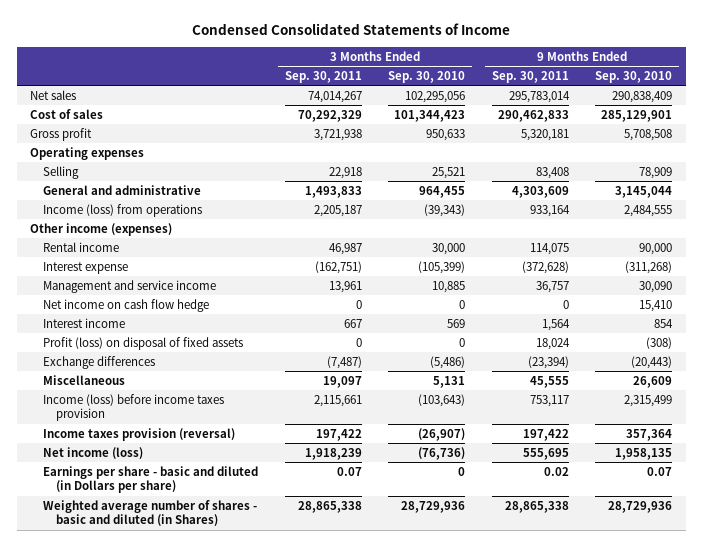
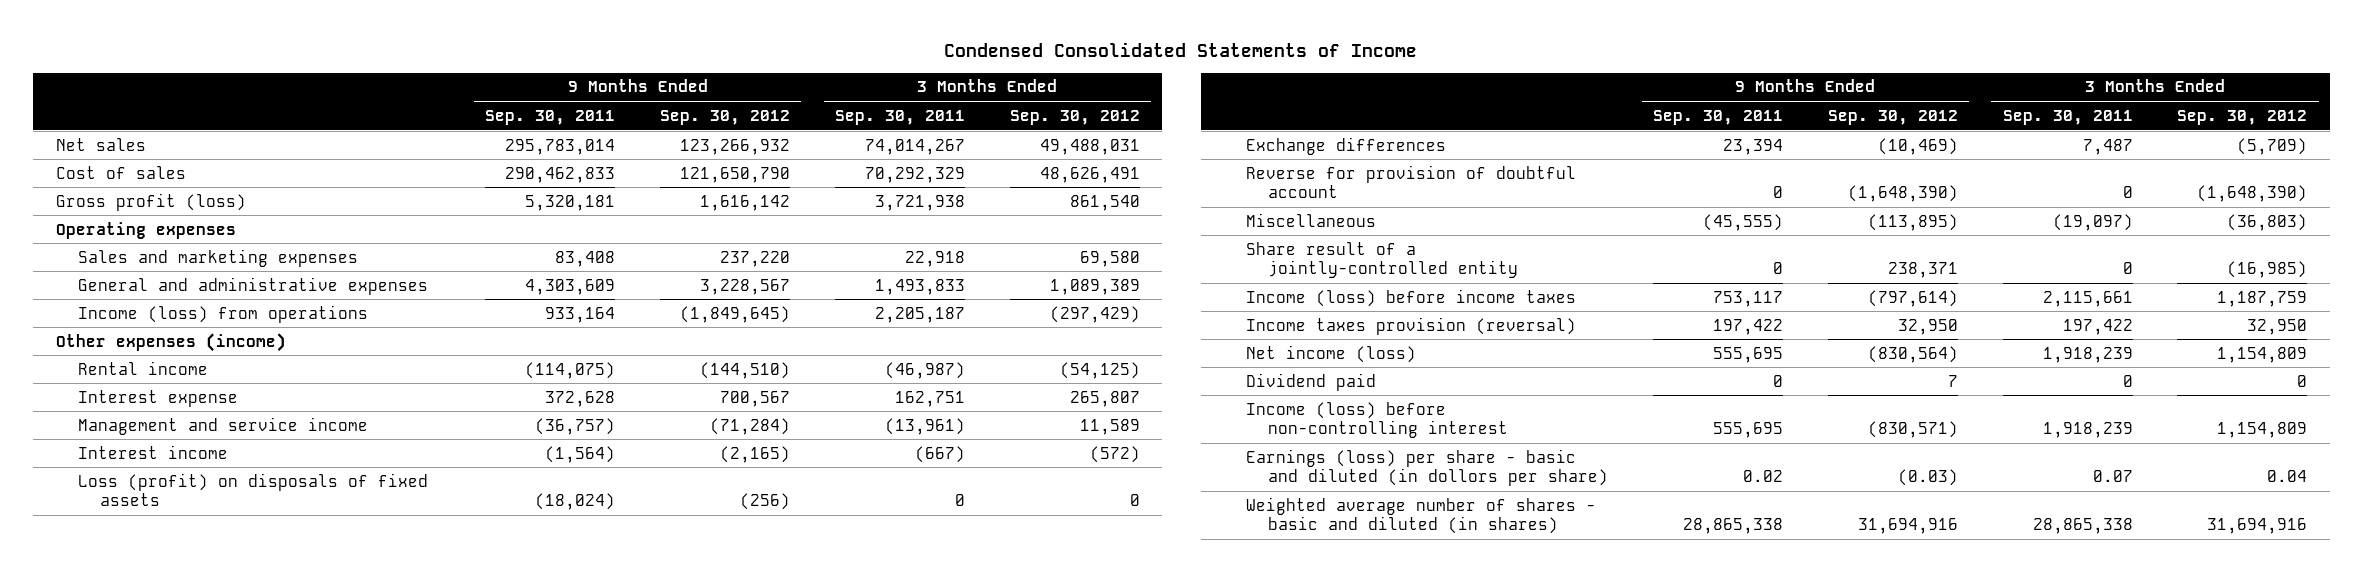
[388,71,466,84] Sep. 30, 2010 -> none
[595,71,673,84] Sep. 30, 2010 -> none
none -> [660,109,791,125] Sep. 30, 2012
none -> [1009,109,1140,125] Sep. 30, 2012
[30,127,93,141] Gross profit -> [55,192,246,211] Gross profit (loss)
[43,165,80,179] Selling -> [77,248,358,267] Sales and marketing expenses
[43,184,202,195] General and administrative -> [77,276,428,295] General and administrative expenses
[43,298,210,312] Net income on cash flow hedge -> none
[30,222,173,236] Other income (expenses) -> [55,332,286,352] Other expenses (income)
[328,242,362,255] 46,987 -> [884,361,965,379] (46,987)
[529,242,569,255] 114,075 -> [525,361,616,379] (114,075)
[314,260,362,274] (162,751) -> [894,390,965,407] 162,751
[521,260,569,274] (372,628) -> [545,390,616,407] 372,628
[328,280,362,293] 13,961 -> [884,417,965,435] (13,961)
[535,280,569,293] 36,757 -> [535,417,616,435] (36,757)
[343,318,362,328] 667 -> [914,445,965,463] (667)
[541,318,570,331] 1,564 -> [545,445,616,463] (1,564)
[43,336,244,350] Profit (loss) on disposal of fixed assets -> [77,472,428,506] Loss (profit) on disposals of fixed assets
[535,337,570,350] 18,024 -> [535,492,616,510] (18,024)
[326,355,362,369] (7,487) -> [2082,138,2133,155] 7,487
[527,355,569,369] (23,394) -> [1722,138,1783,155] 23,394
none -> [1245,164,1576,198] Reverse for provision of doubtful account
[322,375,362,388] 19,097 -> [2052,213,2133,231] (19,097)
[529,375,569,388] 45,555 -> [1702,213,1783,231] (45,555)
none -> [1245,241,1519,278] Share result of a jointly-controlled entity
[43,393,225,422] Income (loss) before income taxes provision -> [1245,288,1576,307] Income (loss) before income taxes
none -> [1245,372,1376,391] Dividend paid
none -> [1245,401,1509,438] Income (loss) before non-controlling interest
[43,465,259,494] Earnings per share - basic and diluted (in Dollars per share) -> [1245,448,1609,486] Earnings (loss) per share - basic and diluted (in dollors per share)
[43,499,258,527] Weighted average number of shares - basic and diluted (in Shares) -> [1245,496,1596,534] Weighted average number of shares - basic and diluted (in shares)

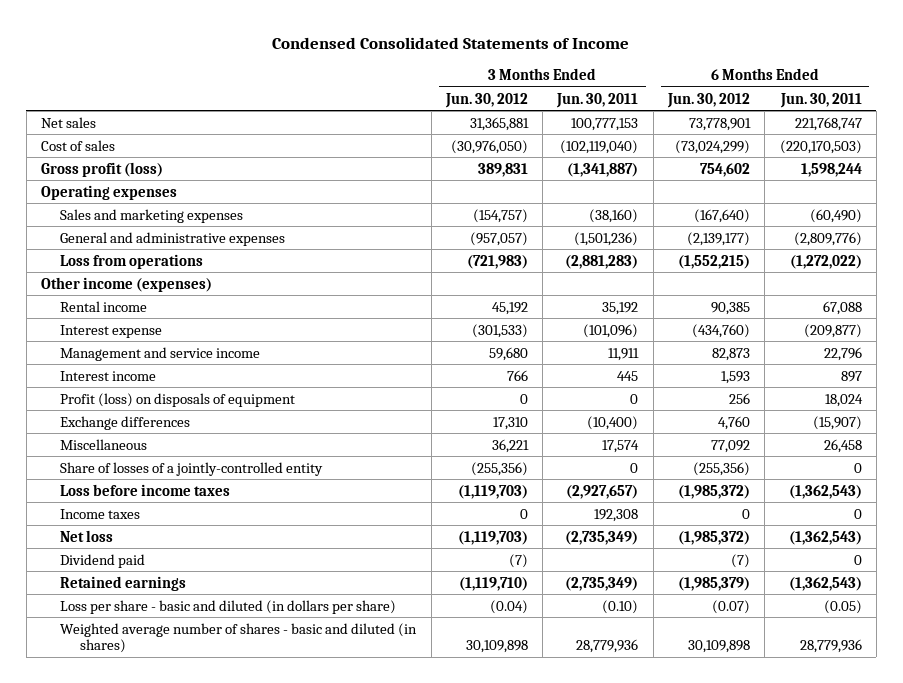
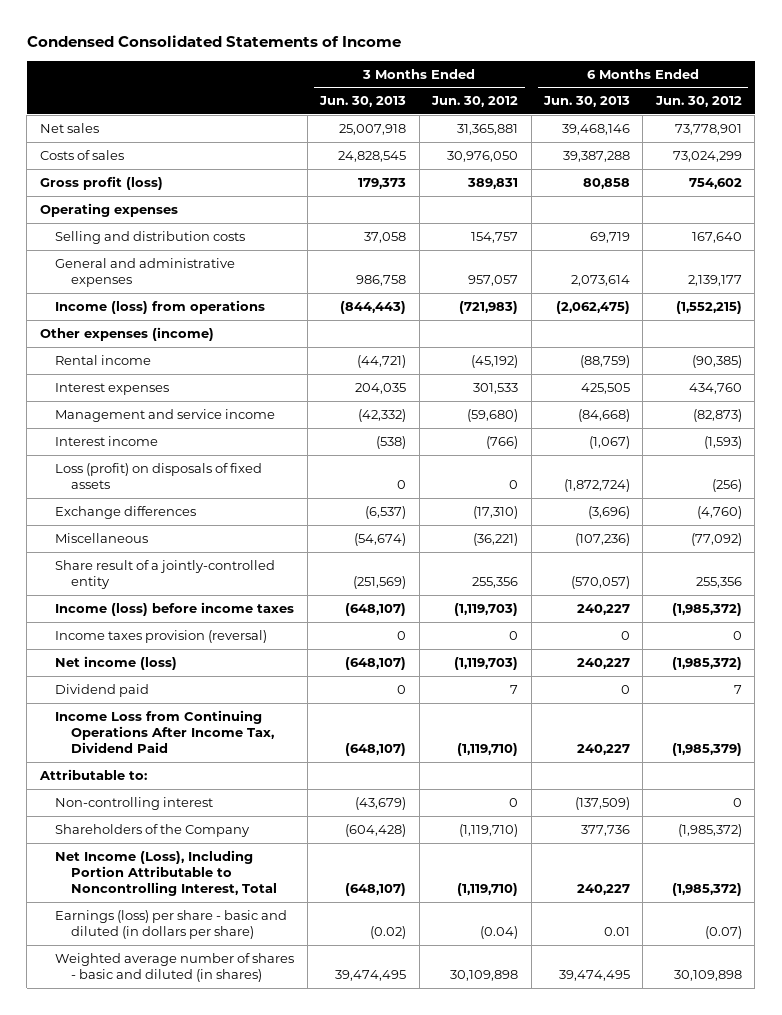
[556,92,639,108] Jun. 30, 2011 -> none
[779,92,862,108] Jun. 30, 2011 -> none
none -> [319,96,407,108] Jun. 30, 2013
none -> [543,96,631,108] Jun. 30, 2013
[41,139,116,151] Cost of sales -> [39,149,124,160] Costs of sales
[450,139,528,154] (30,976,050) -> [447,150,519,162] 30,976,050
[675,139,751,154] (73,024,299) -> [672,150,742,162] 73,024,299
[60,208,244,223] Sales and marketing expenses -> none
none -> [55,230,246,244] Selling and distribution costs
[469,231,528,246] (957,057) -> [468,275,519,287] 957,057
[687,231,751,246] (2,139,177) -> [687,275,742,287] 2,139,177
[60,253,204,269] Loss from operations -> [55,299,266,314] Income (loss) from operations
[41,276,213,292] Other income (expenses) -> [39,326,214,341] Other expenses (income)
[491,301,528,315] 45,192 -> [471,354,519,368] (45,192)
[711,301,751,315] 90,385 -> [691,354,742,368] (90,385)
[60,324,163,338] Interest expense -> [55,382,170,395] Interest expenses
[471,323,528,338] (301,533) -> [473,382,519,394] 301,533
[692,323,751,338] (434,760) -> [688,382,742,394] 434,760
[488,346,528,361] 59,680 -> [467,408,519,422] (59,680)
[712,347,751,361] 82,873 -> [692,408,742,422] (82,873)
[506,369,528,381] 766 -> [486,435,519,449] (766)
[721,370,751,384] 1,593 -> [703,435,742,449] (1,593)
[60,392,296,407] Profit (loss) on disposals of equipment -> [55,462,263,490] Loss (profit) on disposals of fixed assets
[729,392,751,404] 256 -> [711,479,742,493] (256)
[492,416,528,430] 17,310 -> [473,505,519,519] (17,310)
[718,415,751,430] 4,760 -> [696,505,742,519] (4,760)
[491,438,529,453] 36,221 -> [473,532,519,546] (36,221)
[711,439,751,453] 77,092 -> [690,532,742,546] (77,092)
[60,461,324,476] Share of losses of a jointly-controlled entity -> [55,559,276,590] Share result of a jointly-controlled entity
[470,461,528,476] (255,356) -> [472,577,519,589] 255,356
[693,461,751,476] (255,356) -> [695,577,742,589] 255,356
[60,483,231,496] Loss before income taxes -> [55,601,295,616] Income (loss) before income taxes
[60,508,141,519] Income taxes -> [55,629,268,643] Income taxes provision (reversal)
[60,529,114,542] Net loss -> [55,655,178,670] Net income (loss)
[508,553,528,568] (7) -> [510,684,519,694] 7
[731,553,751,568] (7) -> [733,684,742,694] 7
[60,575,187,591] Retained earnings -> [55,709,274,754] Income Loss from Continuing Operations After Income Tax, Dividend Paid
none -> [38,768,147,780] Attributable to:
none -> [55,796,214,810] Non-controlling interest
none -> [55,823,251,837] Shareholders of the Company
none -> [55,849,277,897] Net Income (Loss), Including Portion Attributable to Noncontrolling Interest, Total
[60,599,397,614] Loss per share - basic and diluted (in dollars per share) -> [55,909,288,940] Earnings (loss) per share - basic and diluted (in dollars per share)

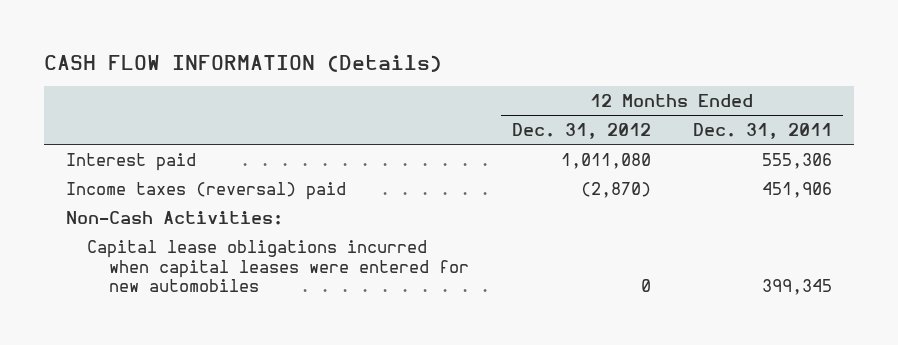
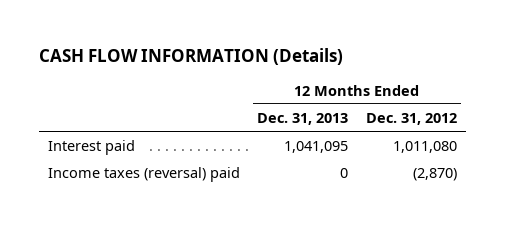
[693,122,833,139] Dec. 31, 2011 -> none
none -> [257,112,349,125] Dec. 31, 2013
[65,210,283,225] Non-Cash Activities: -> none
[87,239,470,293] Capital lease obligations incurred when capital leases were entered for new automobiles -> none

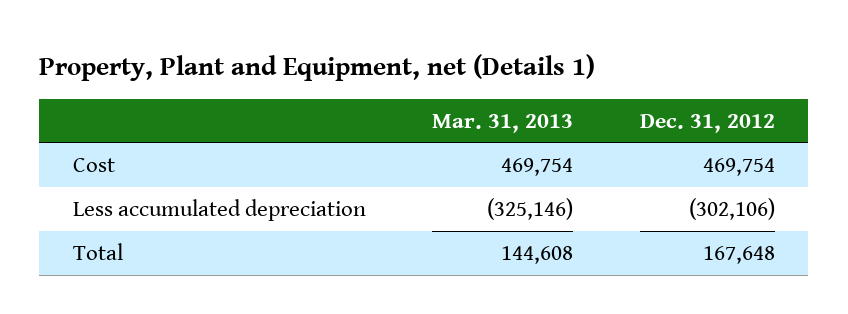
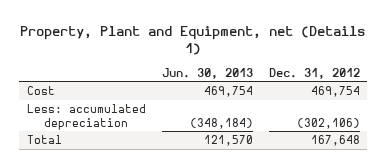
[432,113,574,133] Mar. 31, 2013 -> none
none -> [161,67,253,79] Jun. 30, 2013
[72,199,366,222] Less accumulated depreciation -> [27,104,147,130] Less: accumulated depreciation

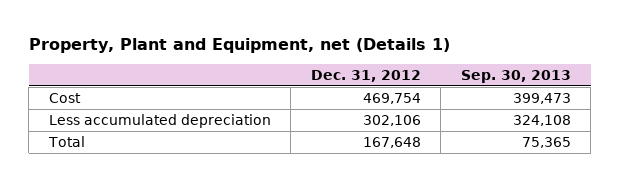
[161,67,253,79] Jun. 30, 2013 -> none
none -> [460,69,571,83] Sep. 30, 2013
[27,104,147,130] Less: accumulated depreciation -> [48,113,271,128] Less accumulated depreciation
[296,117,360,129] (302,106) -> [362,114,421,126] 302,106

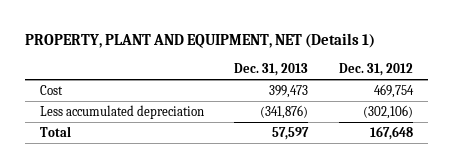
[28,38,450,54] Property, Plant and Equipment, net (Details 1) -> [25,33,376,49] PROPERTY, PLANT AND EQUIPMENT, NET (Details 1)
[460,69,571,83] Sep. 30, 2013 -> none
none -> [234,63,309,77] Dec. 31, 2013
[362,114,421,126] 302,106 -> [362,105,413,120] (302,106)

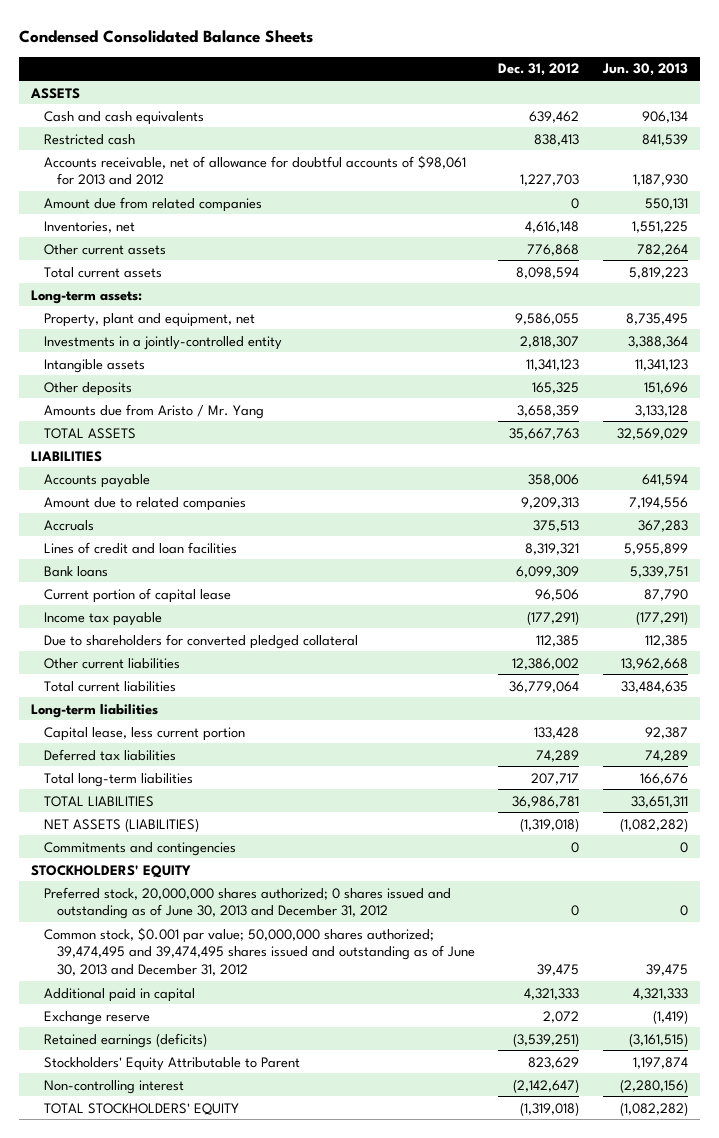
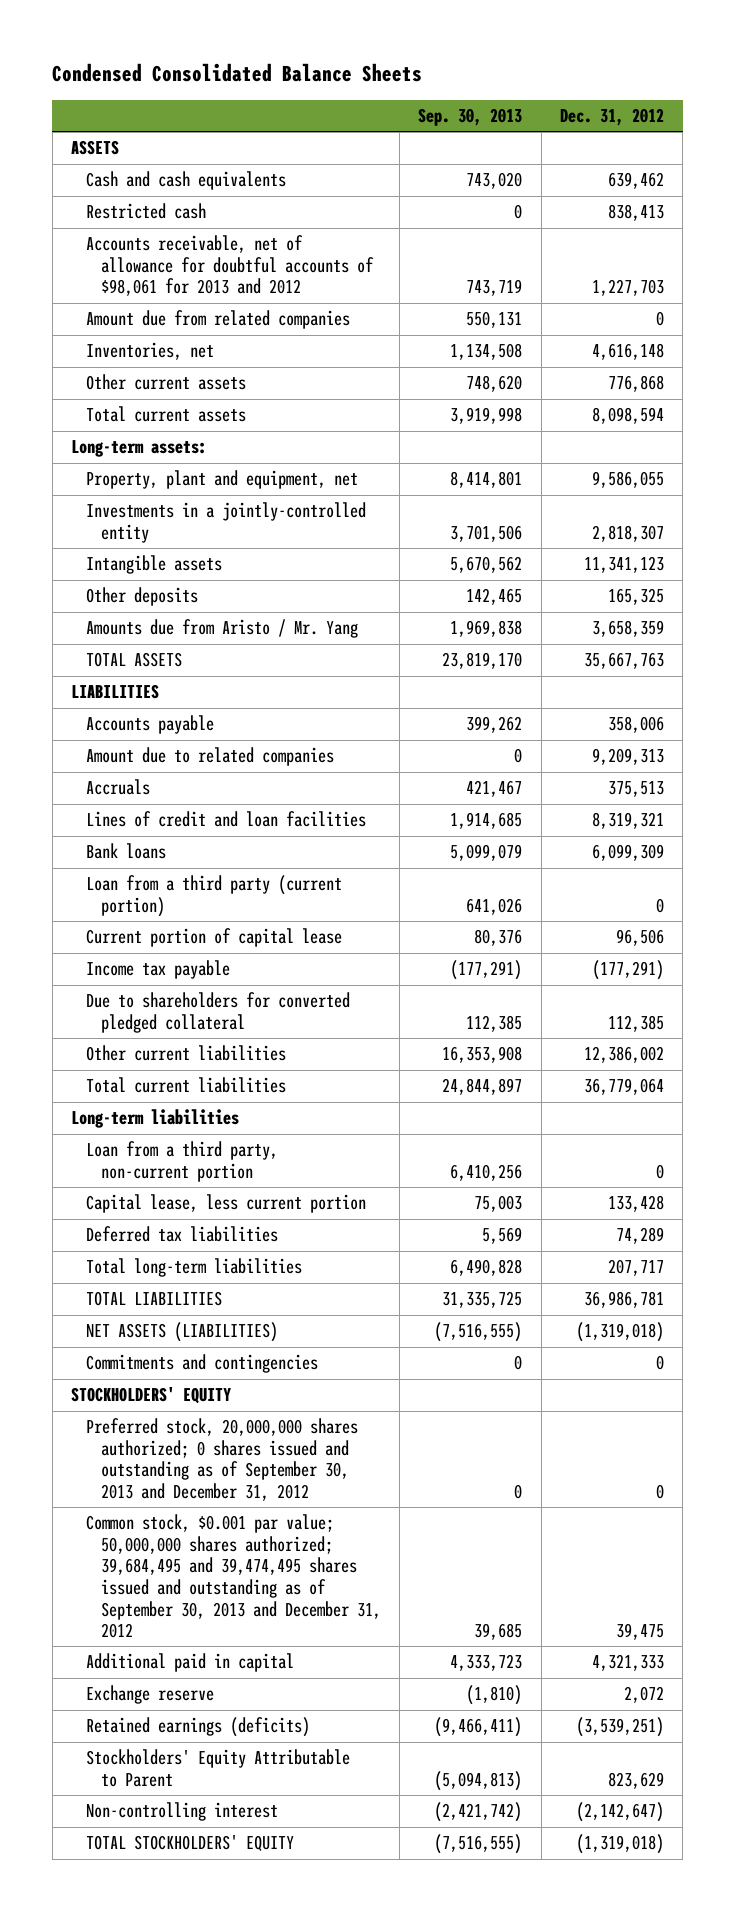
[601,63,688,77] Jun. 30, 2013 -> none
none -> [418,108,523,127] Sep. 30, 2013
none -> [86,875,343,917] Loan from a third party (current portion)
none -> [86,1141,279,1182] Loan from a third party, non-current portion
[44,886,452,920] Preferred stock, 20,000,000 shares authorized; 0 shares issued and outstanding as of June 30, 2013 and December 31, 2012 -> [86,1418,359,1502] Preferred stock, 20,000,000 shares authorized; 0 shares issued and outstanding as of September 30, 2013 and December 31, 2012
[44,926,476,976] Common stock, $0.001 par value; 50,000,000 shares authorized; 39,474,495 and 39,474,495 shares issued and outstanding as of June 30, 2013 and December 31, 2012 -> [86,1514,381,1639] Common stock, $0.001 par value; 50,000,000 shares authorized; 39,684,495 and 39,474,495 shares issued and outstanding as of September 30, 2013 and December 31, 2012

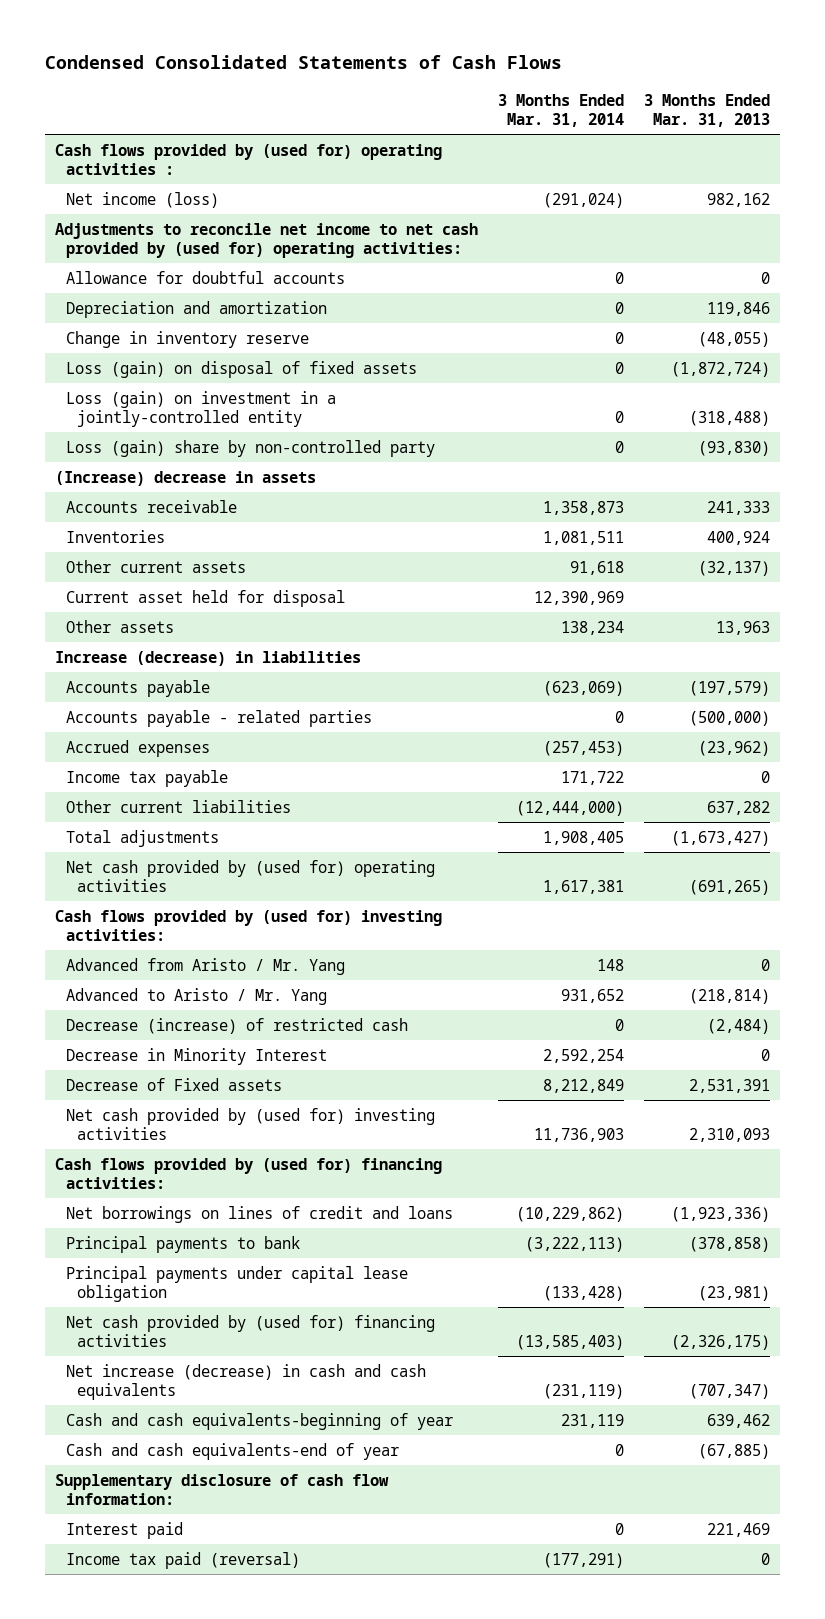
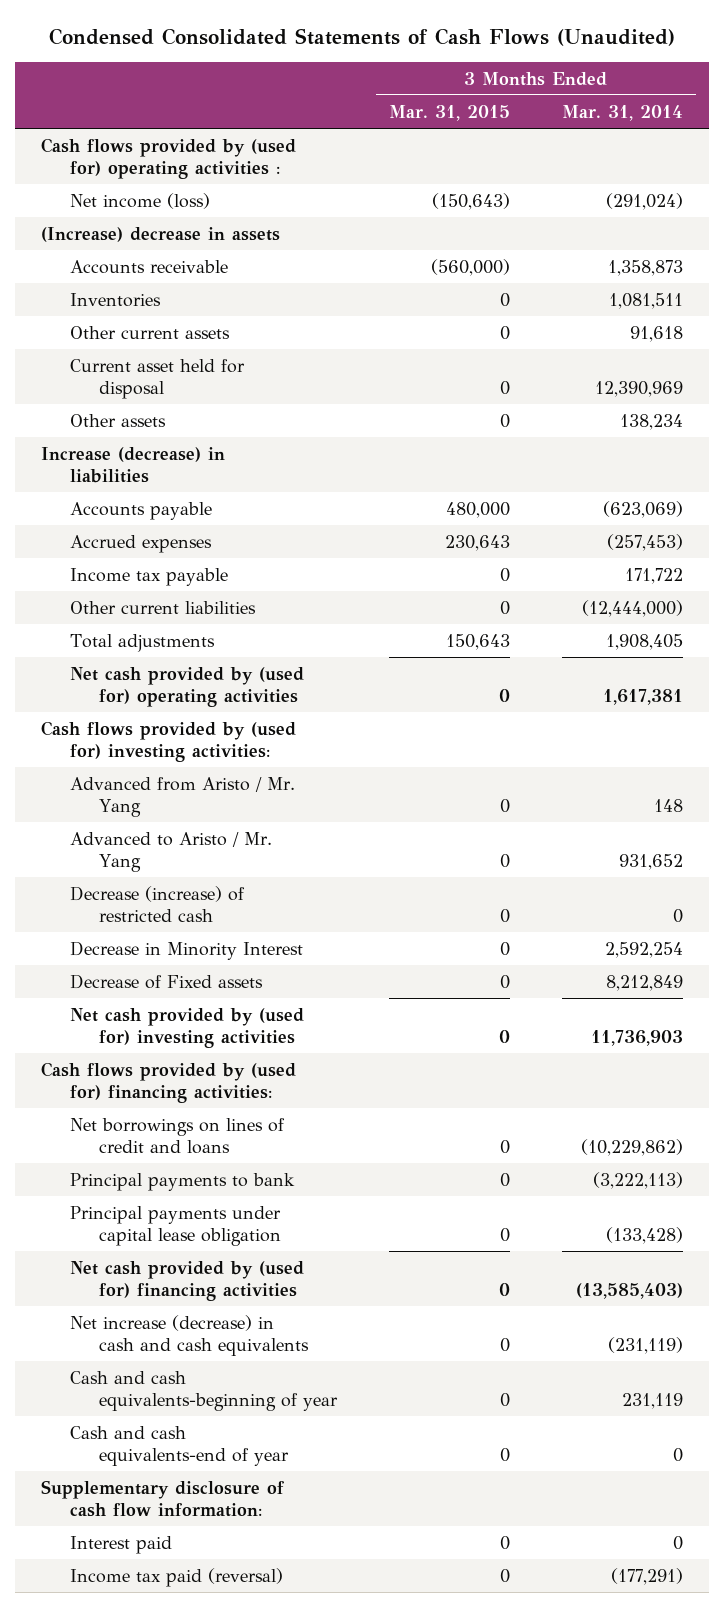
[45,55,563,70] Condensed Consolidated Statements of Cash Flows -> [49,27,676,46] Condensed Consolidated Statements of Cash Flows (Unaudited)
[644,93,771,127] 3 Months Ended Mar. 31, 2013 -> none
none -> [389,104,511,121] Mar. 31, 2015
[55,222,479,258] Adjustments to reconcile net income to net cash provided by (used for) operating activities: -> none
[66,270,346,284] Allowance for doubtful accounts -> none
[66,300,328,318] Depreciation and amortization -> none
[66,330,310,348] Change in inventory reserve -> none
[66,360,418,378] Loss (gain) on disposal of fixed assets -> none
[66,390,337,427] Loss (gain) on investment in a jointly-controlled entity -> none
[66,439,436,457] Loss (gain) share by non-controlled party -> none
[66,709,373,727] Accounts payable - related parties -> none

